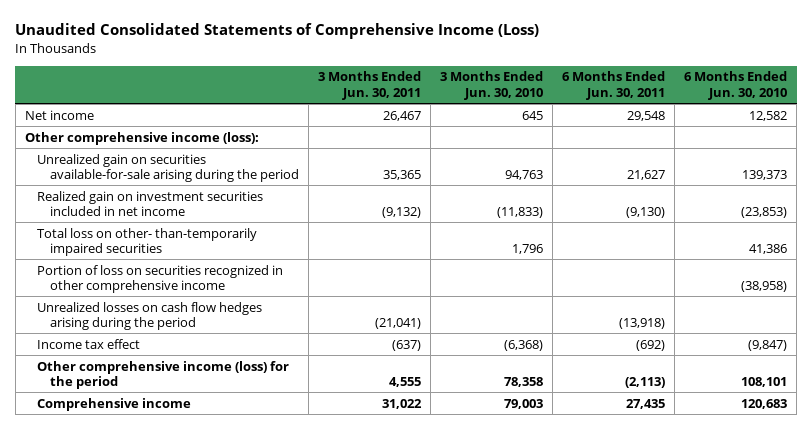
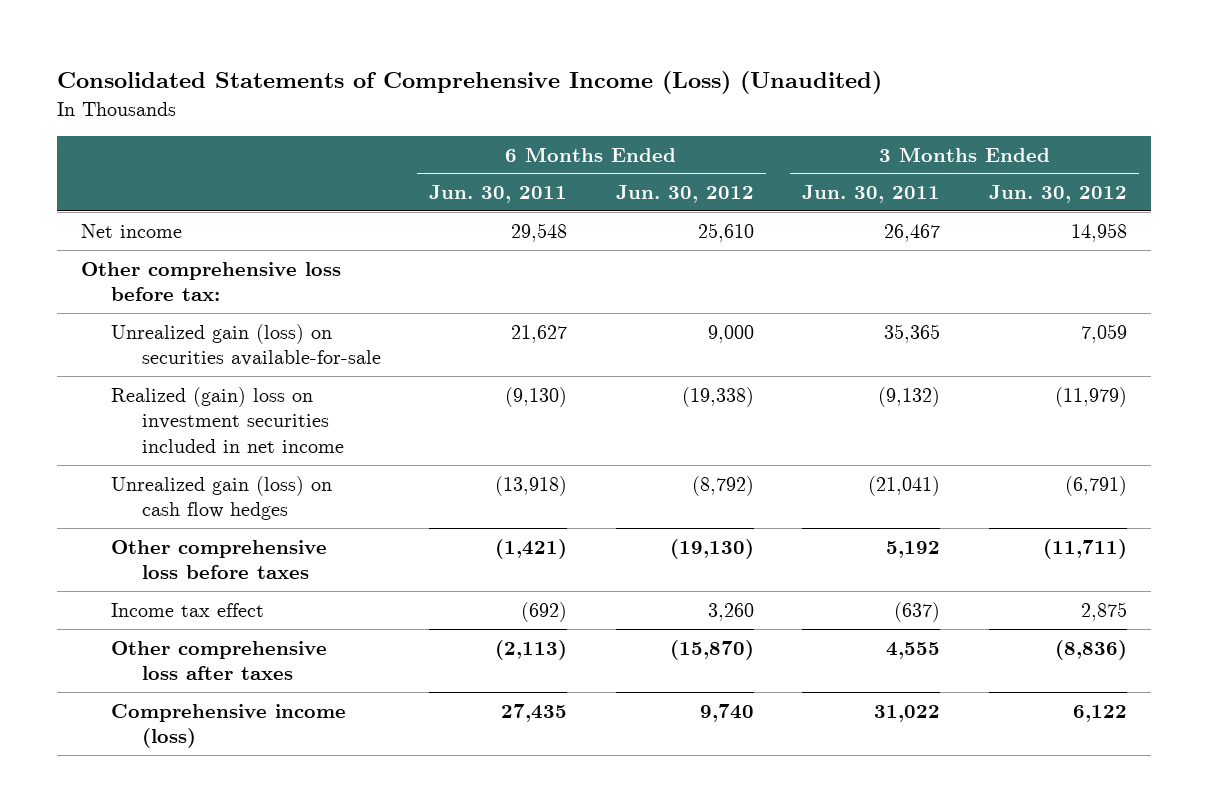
[15,23,540,40] Unaudited Consolidated Statements of Comprehensive Income (Loss) -> [56,71,882,95] Consolidated Statements of Comprehensive Income (Loss) (Unaudited)
[440,71,544,100] 3 Months Ended Jun. 30, 2010 -> none
[684,71,788,100] 6 Months Ended Jun. 30, 2010 -> none
none -> [615,185,754,204] Jun. 30, 2012
none -> [988,185,1127,204] Jun. 30, 2012
[37,227,258,256] Total loss on other- than-temporarily impaired securities -> none
[37,264,284,293] Portion of loss on securities recognized in other comprehensive income -> none
[24,131,259,145] Other comprehensive income (loss): -> [81,261,342,302] Other comprehensive loss before tax:
[37,153,299,182] Unrealized gain on securities available-for-sale arising during the period -> [111,323,381,367] Unrealized gain (loss) on securities available-for-sale
[37,190,264,216] Realized gain on investment securities included in net income -> [111,386,344,453] Realized (gain) loss on investment securities included in net income
[37,301,263,330] Unrealized losses on cash flow hedges arising during the period -> [111,475,333,521] Unrealized gain (loss) on cash flow hedges
none -> [111,539,328,580] Other comprehensive loss before taxes
[37,360,290,389] Other comprehensive income (loss) for the period -> [111,640,328,681] Other comprehensive loss after taxes
[37,397,192,411] Comprehensive income -> [111,703,347,749] Comprehensive income (loss)

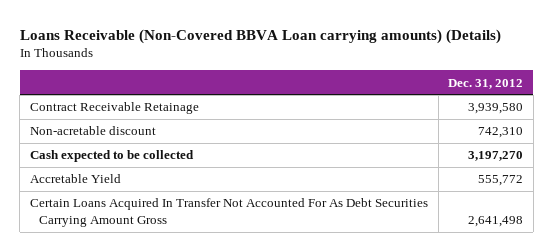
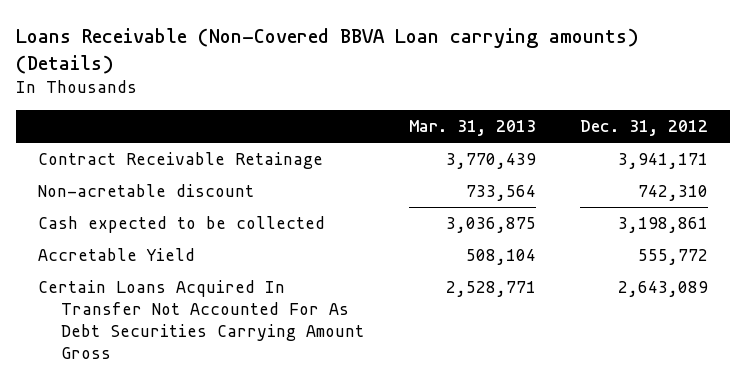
none -> [408,120,536,137] Mar. 31, 2013
[468,103,524,115] 3,939,580 -> [618,152,709,169] 3,941,171
[468,151,524,162] 3,197,270 -> [618,216,709,233] 3,198,861
[468,216,524,228] 2,641,498 -> [618,280,709,297] 2,643,089

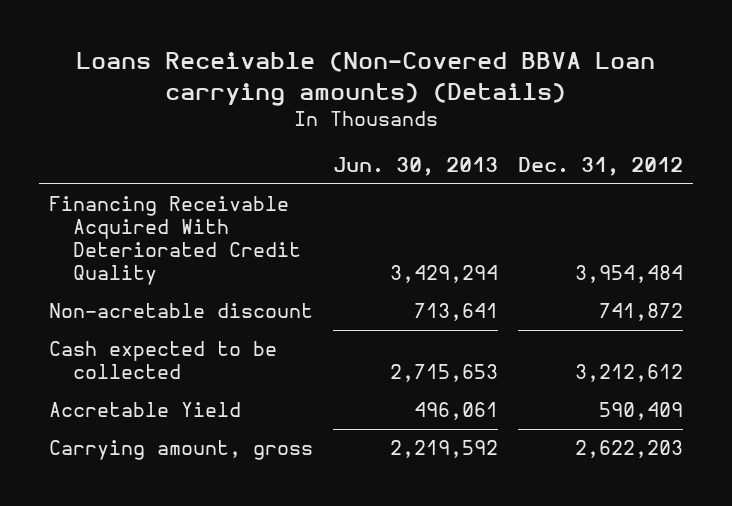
[408,120,536,137] Mar. 31, 2013 -> none
none -> [332,157,498,177] Jun. 30, 2013
[38,151,324,169] Contract Receivable Retainage -> none
none -> [48,196,301,286] Financing Receivable Acquired With Deteriorated Credit Quality
[638,184,709,201] 742,310 -> [598,303,683,322] 741,872
[618,216,709,233] 3,198,861 -> [574,364,683,383] 3,212,612
[638,248,709,265] 555,772 -> [598,402,683,421] 590,409
[38,279,365,359] Certain Loans Acquired In Transfer Not Accounted For As Debt Securities Carrying Amount Gross -> [48,440,313,461] Carrying amount, gross
[618,280,709,297] 2,643,089 -> [574,440,683,459] 2,622,203

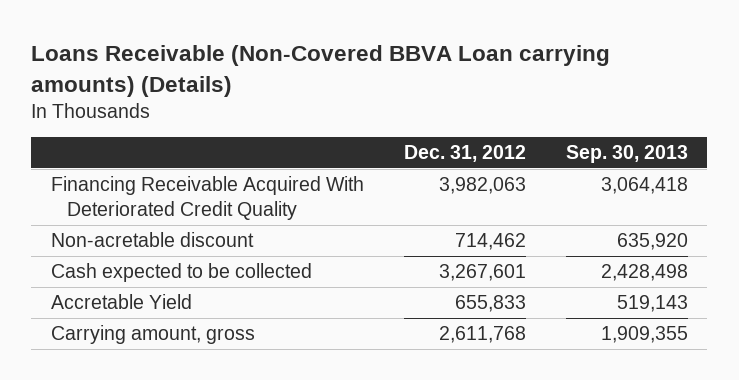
[332,157,498,177] Jun. 30, 2013 -> none
none -> [565,145,688,164] Sep. 30, 2013
[574,265,683,284] 3,954,484 -> [438,177,526,195] 3,982,063
[598,303,683,322] 741,872 -> [454,233,526,251] 714,462
[574,364,683,383] 3,212,612 -> [438,264,526,282] 3,267,601
[598,402,683,421] 590,409 -> [454,295,526,313] 655,833
[574,440,683,459] 2,622,203 -> [438,326,526,344] 2,611,768

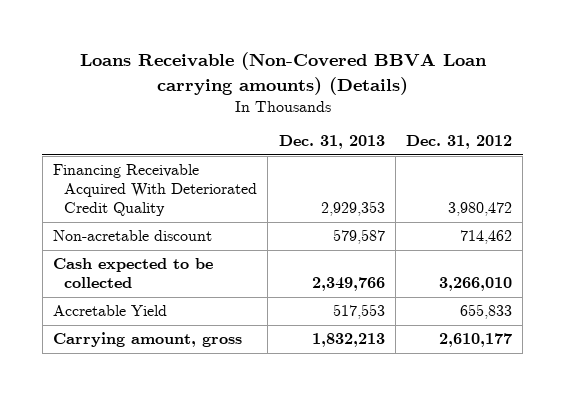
[565,145,688,164] Sep. 30, 2013 -> none
none -> [278,135,385,150] Dec. 31, 2013
[438,177,526,195] 3,982,063 -> [448,202,513,217] 3,980,472
[438,264,526,282] 3,267,601 -> [439,277,513,292] 3,266,010
[438,326,526,344] 2,611,768 -> [439,333,513,348] 2,610,177

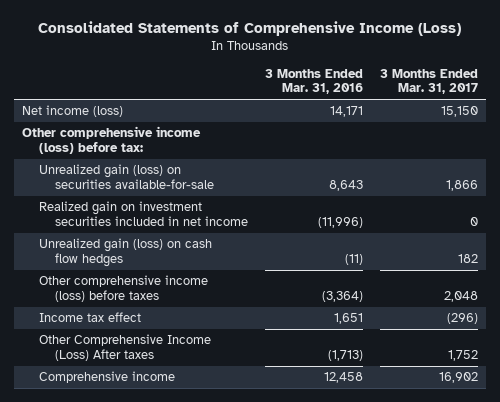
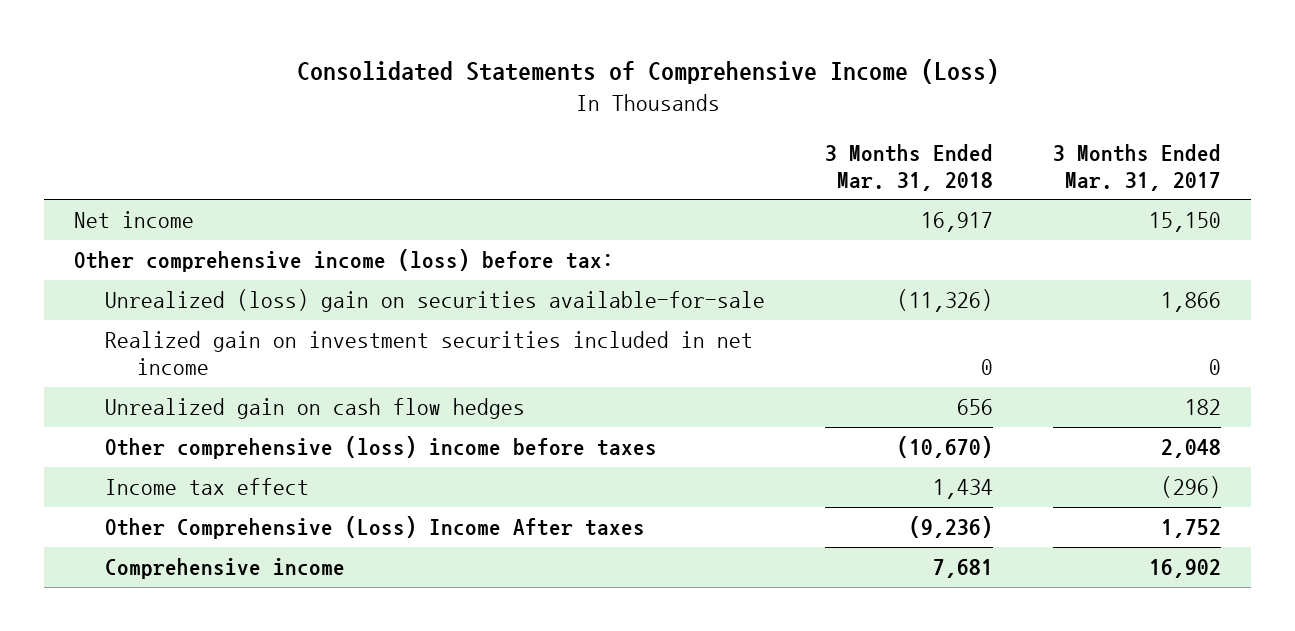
[264,69,363,95] 3 Months Ended Mar. 31, 2016 -> none
none -> [825,143,994,191] 3 Months Ended Mar. 31, 2018
[22,105,124,118] Net income (loss) -> [73,211,194,229] Net income
[38,164,214,189] Unrealized gain (loss) on securities available-for-sale -> [105,289,766,313] Unrealized (loss) gain on securities available-for-sale
[38,238,212,267] Unrealized gain (loss) on cash flow hedges -> [105,398,526,420] Unrealized gain on cash flow hedges
[38,275,208,302] Other comprehensive income (loss) before taxes -> [105,436,658,460] Other comprehensive (loss) income before taxes
[38,334,211,361] Other Comprehensive Income (Loss) After taxes -> [105,516,646,540] Other Comprehensive (Loss) Income After taxes

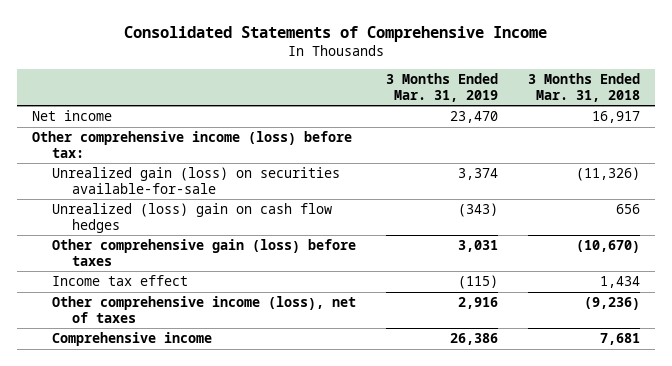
[296,59,999,85] Consolidated Statements of Comprehensive Income (Loss) -> [124,25,548,42] Consolidated Statements of Comprehensive Income
[1053,143,1222,191] 3 Months Ended Mar. 31, 2017 -> none
none -> [386,73,499,102] 3 Months Ended Mar. 31, 2019
[105,331,754,375] Realized gain on investment securities included in net income -> none
[105,289,766,313] Unrealized (loss) gain on securities available-for-sale -> [52,167,341,194] Unrealized gain (loss) on securities available-for-sale
[105,398,526,420] Unrealized gain on cash flow hedges -> [52,203,333,233] Unrealized (loss) gain on cash flow hedges
[105,436,658,460] Other comprehensive (loss) income before taxes -> [52,239,357,266] Other comprehensive gain (loss) before taxes
[105,516,646,540] Other Comprehensive (Loss) Income After taxes -> [52,296,357,323] Other comprehensive income (loss), net of taxes

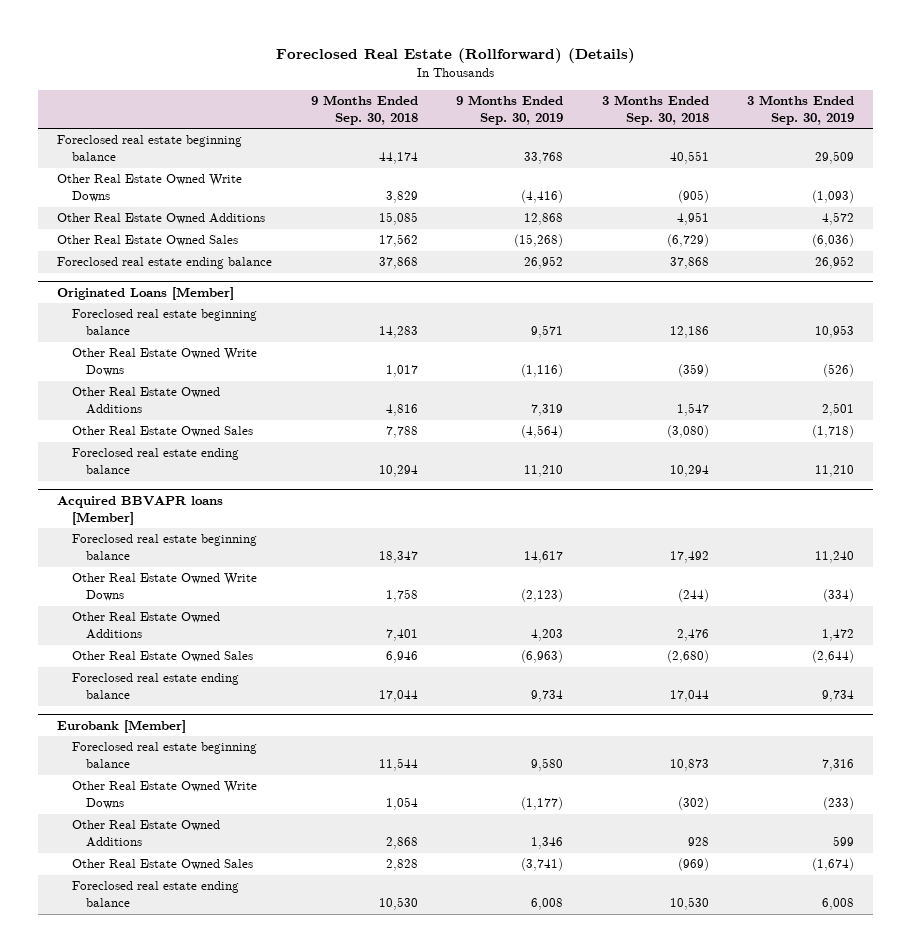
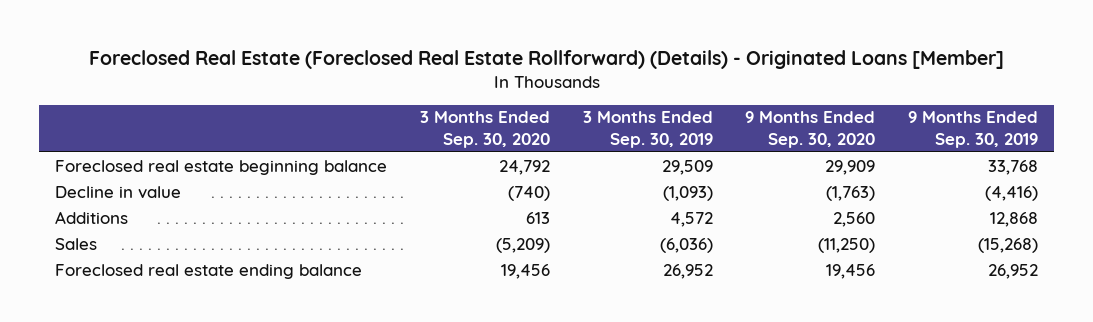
[275,47,635,63] Foreclosed Real Estate (Rollforward) (Details) -> [88,50,1004,70] Foreclosed Real Estate (Foreclosed Real Estate Rollforward) (Details) - Originated Loans [Member]
[310,95,418,125] 9 Months Ended Sep. 30, 2018 -> none
[601,95,709,125] 3 Months Ended Sep. 30, 2018 -> none
none -> [420,111,551,148] 3 Months Ended Sep. 30, 2020
none -> [745,111,876,148] 9 Months Ended Sep. 30, 2020
[57,174,243,203] Other Real Estate Owned Write Downs -> [55,185,182,199] Decline in value
[57,213,266,225] Other Real Estate Owned Additions -> [55,210,129,224] Additions
[57,235,239,247] Other Real Estate Owned Sales -> [55,237,98,250] Sales
[57,286,235,300] Originated Loans [Member] -> none
[71,309,257,336] Foreclosed real estate beginning balance -> none
[71,348,257,377] Other Real Estate Owned Write Downs -> none
[71,387,220,415] Other Real Estate Owned Additions -> none
[71,426,253,438] Other Real Estate Owned Sales -> none
[71,448,239,475] Foreclosed real estate ending balance -> none
[57,495,224,525] Acquired BBVAPR loans [Member] -> none
[71,534,257,561] Foreclosed real estate beginning balance -> none
[71,573,257,602] Other Real Estate Owned Write Downs -> none
[71,612,220,640] Other Real Estate Owned Additions -> none
[71,651,253,663] Other Real Estate Owned Sales -> none
[71,673,239,700] Foreclosed real estate ending balance -> none
[57,719,187,733] Eurobank [Member] -> none
[71,742,257,769] Foreclosed real estate beginning balance -> none
[71,781,257,810] Other Real Estate Owned Write Downs -> none
[71,820,220,848] Other Real Estate Owned Additions -> none
[71,859,253,871] Other Real Estate Owned Sales -> none
[71,881,239,908] Foreclosed real estate ending balance -> none

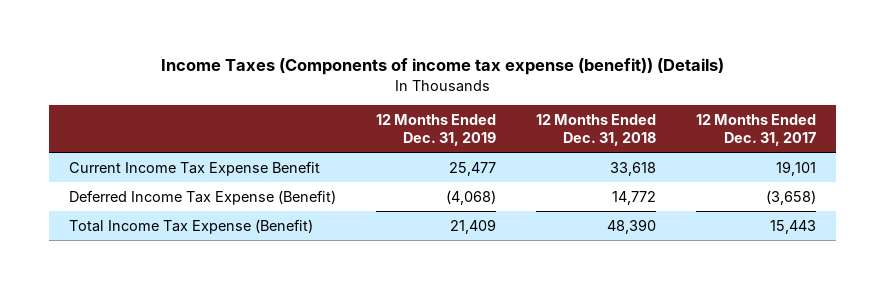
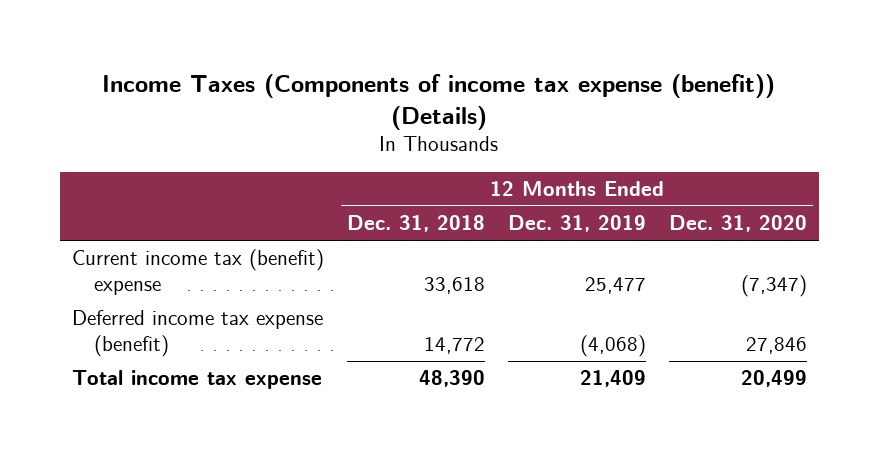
[696,113,817,147] 12 Months Ended Dec. 31, 2017 -> none
none -> [669,215,808,233] Dec. 31, 2020
[69,160,321,176] Current Income Tax Expense Benefit -> [71,249,324,295] Current income tax (benefit) expense
[69,189,337,205] Deferred Income Tax Expense (Benefit) -> [71,310,323,357] Deferred income tax expense (benefit)
[69,218,314,234] Total Income Tax Expense (Benefit) -> [71,370,322,390] Total income tax expense

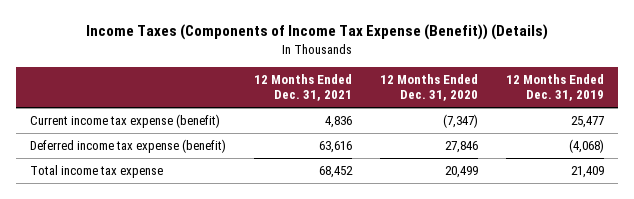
[102,73,776,130] Income Taxes (Components of income tax expense (benefit)) (Details) -> [86,24,549,41] Income Taxes (Components of Income Tax Expense (Benefit)) (Details)
[346,215,485,233] Dec. 31, 2018 -> none
none -> [254,73,353,102] 12 Months Ended Dec. 31, 2021
[71,249,324,295] Current income tax (benefit) expense -> [30,113,221,128] Current income tax expense (benefit)

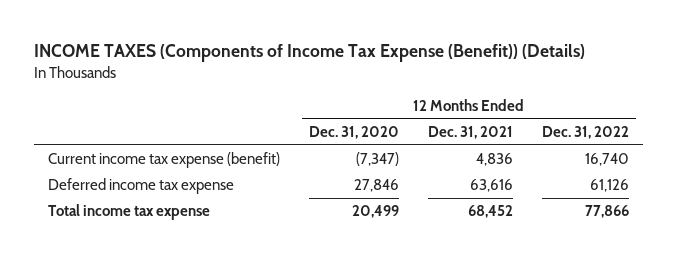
[86,24,549,41] Income Taxes (Components of Income Tax Expense (Benefit)) (Details) -> [33,44,585,63] INCOME TAXES (Components of Income Tax Expense (Benefit)) (Details)
[505,73,604,102] 12 Months Ended Dec. 31, 2019 -> none
none -> [541,126,629,140] Dec. 31, 2022
[30,138,227,153] Deferred income tax expense (benefit) -> [48,178,235,195] Deferred income tax expense

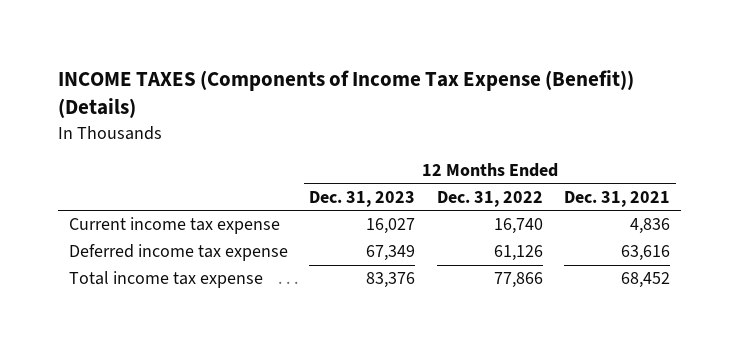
[309,126,400,140] Dec. 31, 2020 -> none
none -> [309,190,416,207] Dec. 31, 2023
[48,152,281,169] Current income tax expense (benefit) -> [68,217,280,235] Current income tax expense

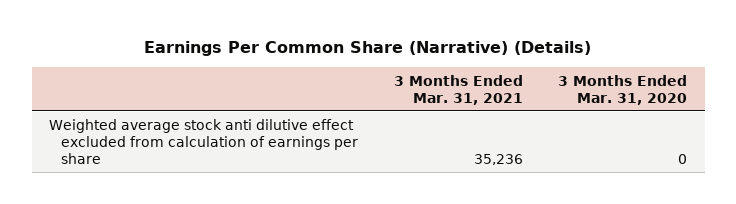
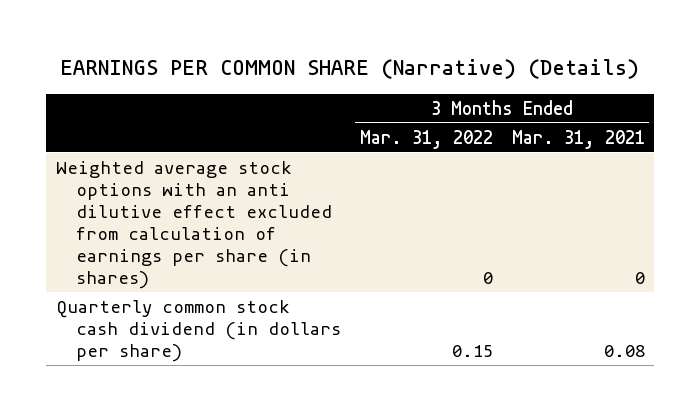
[144,41,592,57] Earnings Per Common Share (Narrative) (Details) -> [60,59,640,80] EARNINGS PER COMMON SHARE (Narrative) (Details)
[557,74,687,105] 3 Months Ended Mar. 31, 2020 -> none
none -> [359,129,493,149] Mar. 31, 2022
[49,119,359,165] Weighted average stock anti dilutive effect excluded from calculation of earnings per share -> [55,160,332,289] Weighted average stock options with an anti dilutive effect excluded from calculation of earnings per share (in shares)
[473,154,523,166] 35,236 -> [634,271,645,284] 0
none -> [55,299,341,362] Quarterly common stock cash dividend (in dollars per share)

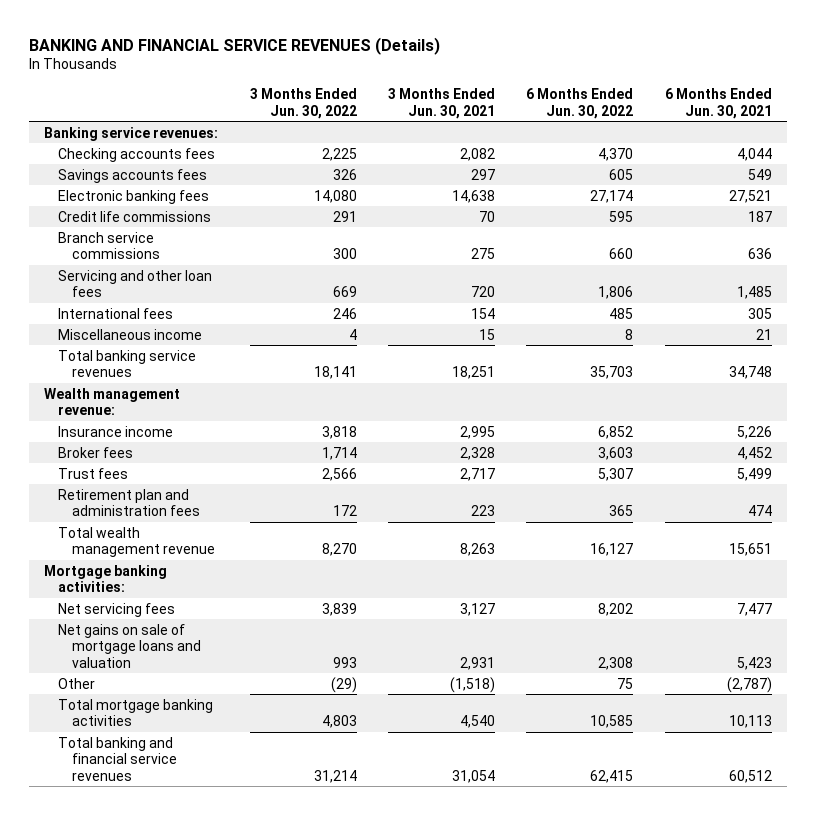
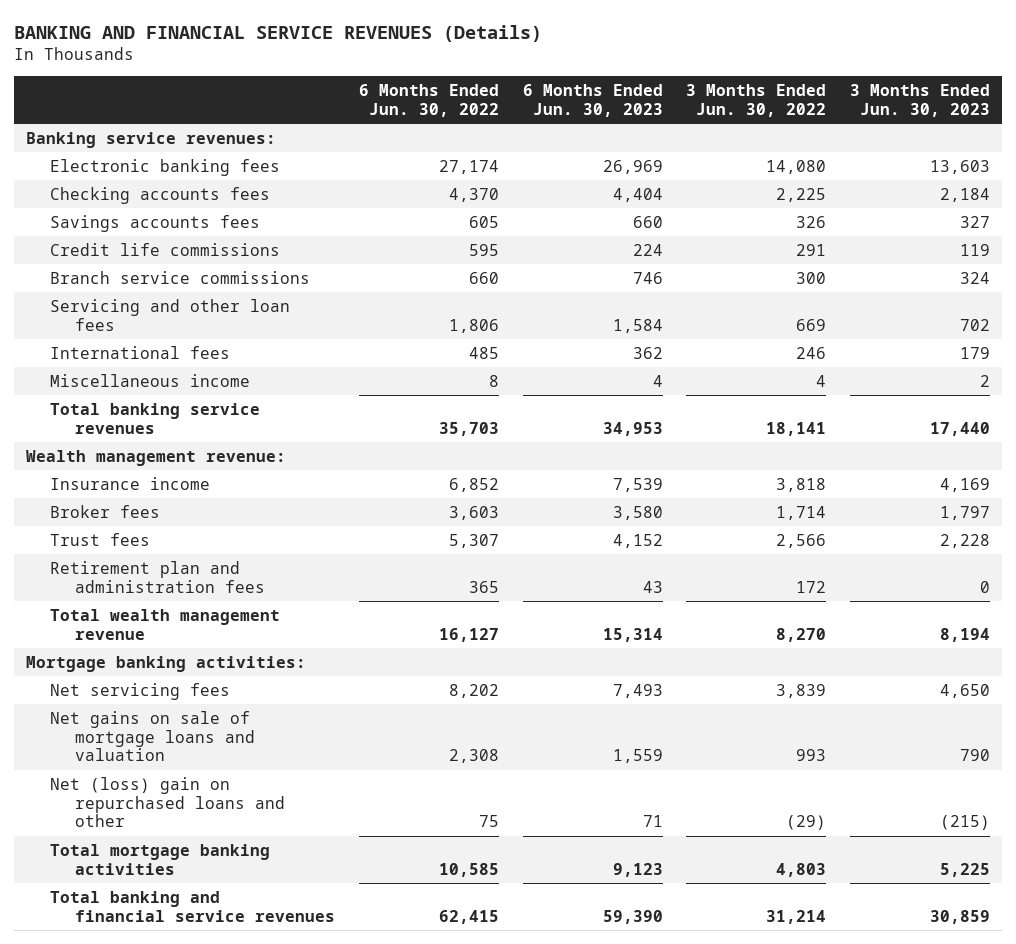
[387,88,495,119] 3 Months Ended Jun. 30, 2021 -> none
[664,88,772,119] 6 Months Ended Jun. 30, 2021 -> none
none -> [522,84,663,117] 6 Months Ended Jun. 30, 2023
none -> [850,84,991,117] 3 Months Ended Jun. 30, 2023
[58,189,210,204] Electronic banking fees -> [50,158,281,176] Electronic banking fees
[58,677,96,689] Other -> [50,776,285,828] Net (loss) gain on repurchased loans and other

